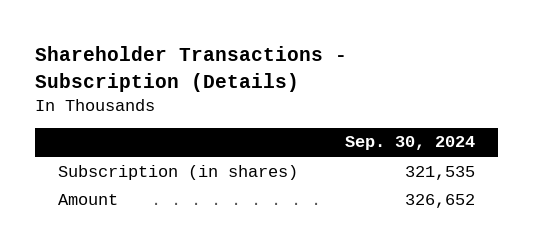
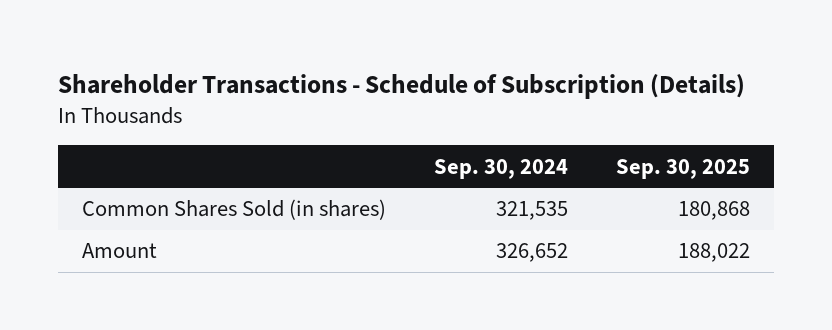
[35,46,348,92] Shareholder Transactions - Subscription (Details) -> [58,74,746,100] Shareholder Transactions - Schedule of Subscription (Details)
none -> [615,158,750,179] Sep. 30, 2025
[58,164,299,180] Subscription (in shares) -> [82,199,387,221] Common Shares Sold (in shares)

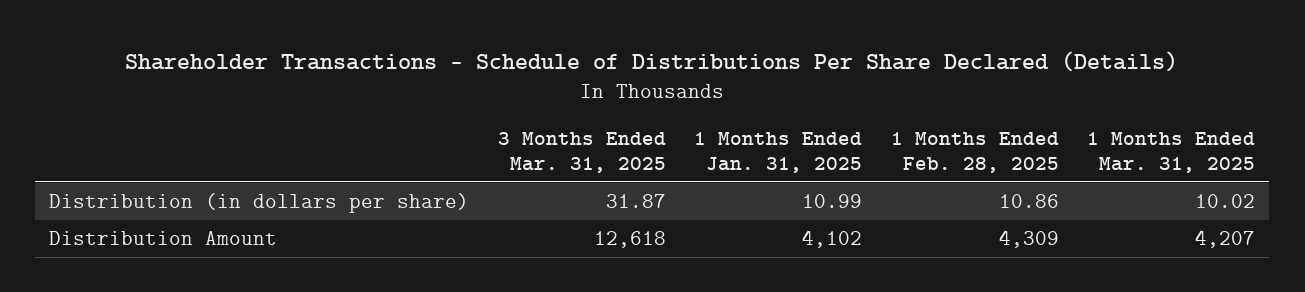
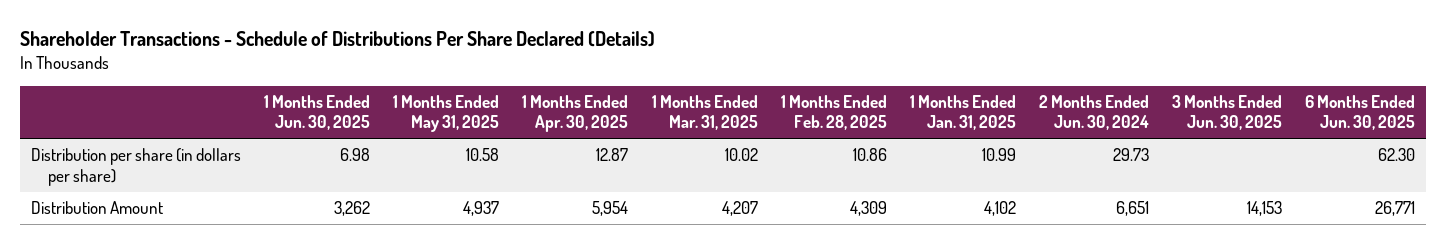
[497,131,666,173] 3 Months Ended Mar. 31, 2025 -> none
none -> [264,94,371,131] 1 Months Ended Jun. 30, 2025
none -> [393,94,500,133] 1 Months Ended May 31, 2025
none -> [522,94,629,133] 1 Months Ended Apr. 30, 2025
none -> [1038,94,1149,131] 2 Months Ended Jun. 30, 2024
none -> [1171,94,1282,131] 3 Months Ended Jun. 30, 2025
none -> [1304,94,1415,131] 6 Months Ended Jun. 30, 2025
[49,193,470,214] Distribution (in dollars per share) -> [31,148,242,186] Distribution per share (in dollars per share)

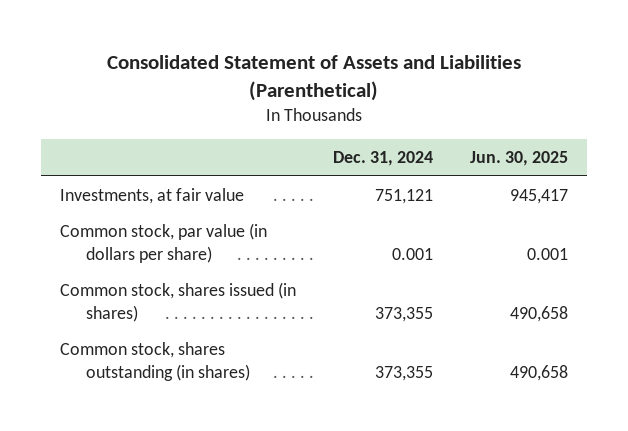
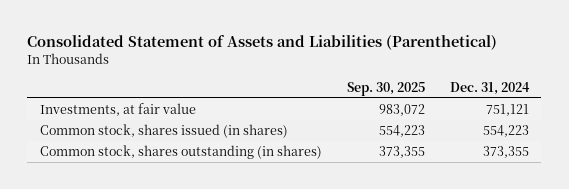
[470,151,569,167] Jun. 30, 2025 -> none
none -> [346,81,425,96] Sep. 30, 2025
[59,222,267,264] Common stock, par value (in dollars per share) -> none
[375,307,434,323] 373,355 -> [482,125,529,138] 554,223

